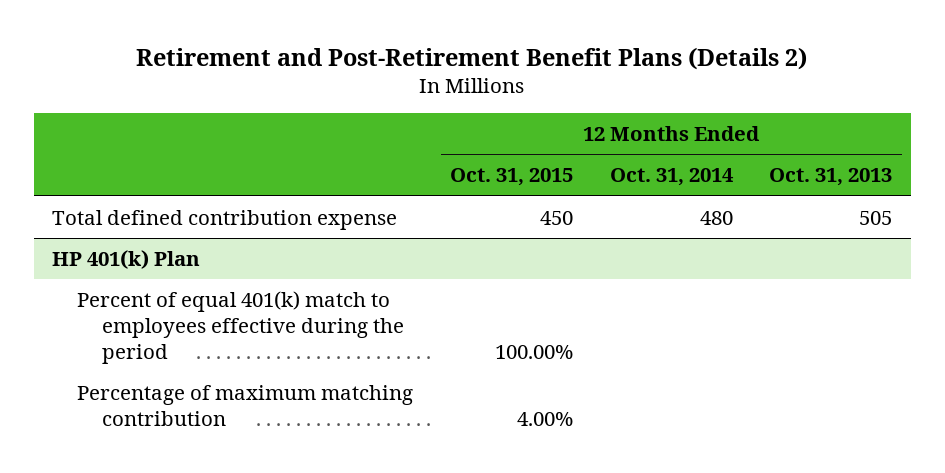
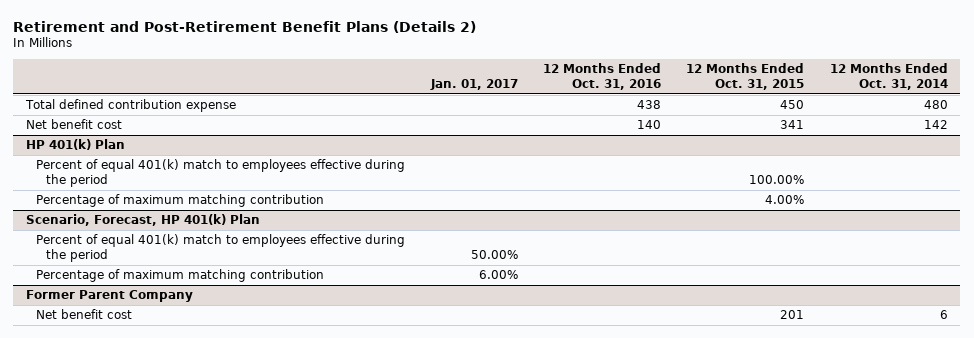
[769,168,893,187] Oct. 31, 2013 -> none
none -> [429,79,518,91] Jan. 01, 2017
none -> [542,63,661,91] 12 Months Ended Oct. 31, 2016
none -> [26,119,123,130] Net benefit cost
none -> [26,214,261,227] Scenario, Forecast, HP 401(k) Plan
none -> [36,234,406,263] Percent of equal 401(k) match to employees effective during the period
none -> [36,269,325,283] Percentage of maximum matching contribution
none -> [26,290,194,303] Former Parent Company
none -> [36,309,133,320] Net benefit cost

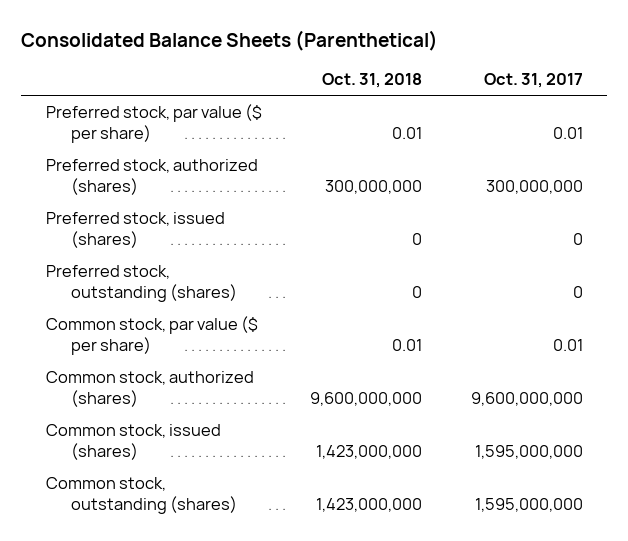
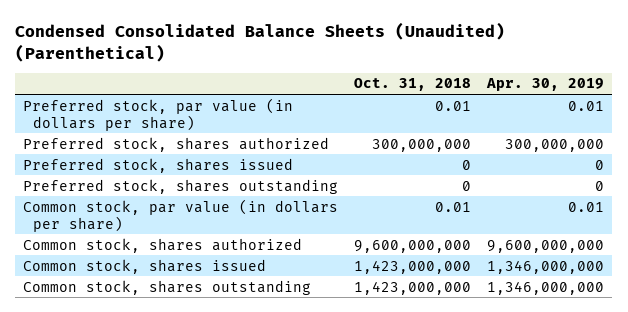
[21,29,439,51] Consolidated Balance Sheets (Parenthetical) -> [15,21,506,62] Condensed Consolidated Balance Sheets (Unaudited) (Parenthetical)
[483,73,583,89] Oct. 31, 2017 -> none
none -> [486,78,605,92] Apr. 30, 2019
[45,104,262,143] Preferred stock, par value ($ per share) -> [23,97,294,131] Preferred stock, par value (in dollars per share)
[45,159,258,195] Preferred stock, authorized (shares) -> [23,136,330,152] Preferred stock, shares authorized
[45,212,225,248] Preferred stock, issued (shares) -> [23,157,294,173] Preferred stock, shares issued
[45,265,238,302] Preferred stock, outstanding (shares) -> [23,178,339,194] Preferred stock, shares outstanding
[45,316,258,355] Common stock, par value ($ per share) -> [23,198,339,232] Common stock, par value (in dollars per share)
[45,371,254,407] Common stock, authorized (shares) -> [23,237,303,253] Common stock, shares authorized
[45,424,221,460] Common stock, issued (shares) -> [23,258,267,274] Common stock, shares issued
[45,477,238,514] Common stock, outstanding (shares) -> [23,279,312,295] Common stock, shares outstanding

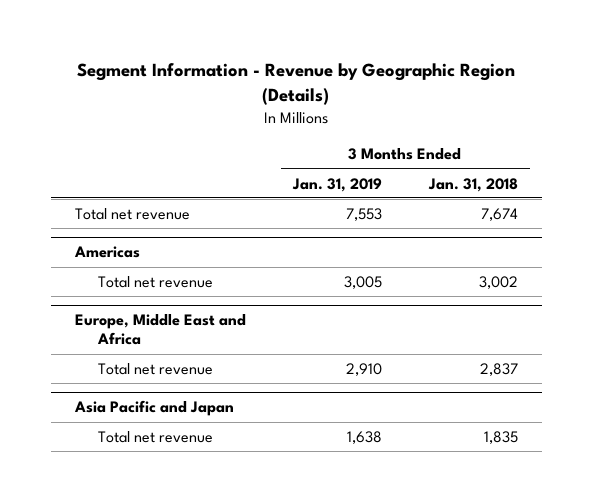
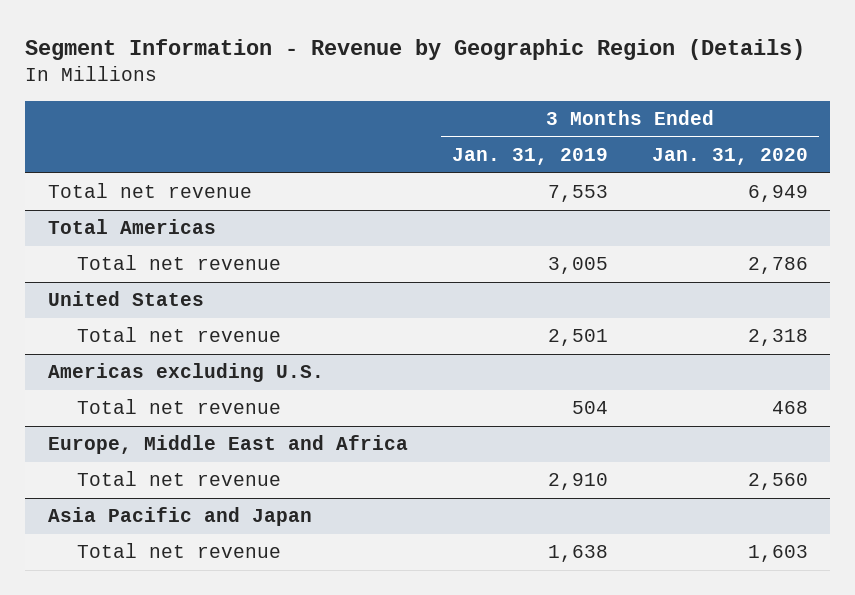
[427,177,518,192] Jan. 31, 2018 -> none
none -> [651,148,808,166] Jan. 31, 2020
[73,246,140,259] Americas -> [47,219,216,235] Total Americas
none -> [47,291,204,307] United States
none -> [76,327,281,343] Total net revenue
none -> [47,363,324,383] Americas excluding U.S.
none -> [76,399,281,415] Total net revenue

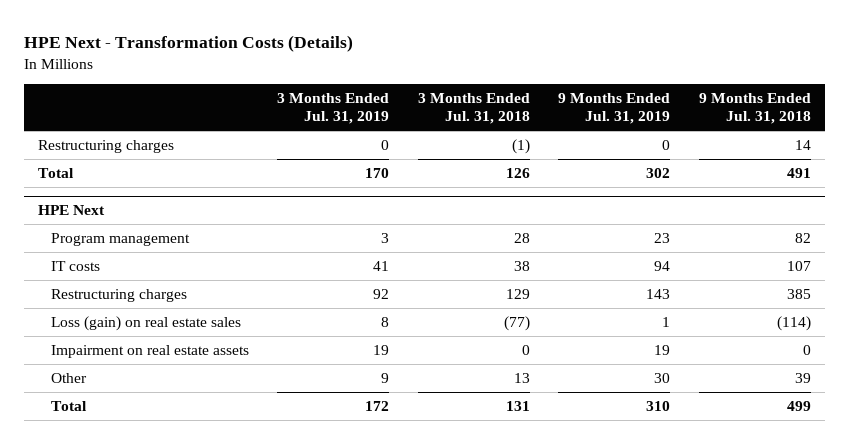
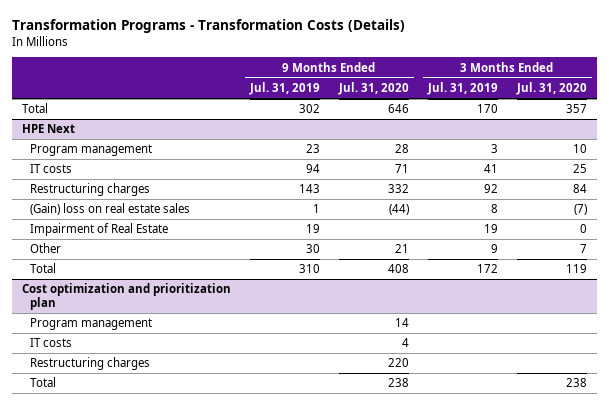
[24,34,354,52] HPE Next - Transformation Costs (Details) -> [12,19,406,34] Transformation Programs - Transformation Costs (Details)
[417,92,530,125] 3 Months Ended Jul. 31, 2018 -> none
[698,92,811,125] 9 Months Ended Jul. 31, 2018 -> none
none -> [337,82,409,96] Jul. 31, 2020
none -> [515,82,587,96] Jul. 31, 2020
[38,140,175,154] Restructuring charges -> none
[50,316,241,332] Loss (gain) on real estate sales -> [30,203,191,216] (Gain) loss on real estate sales
[50,345,249,359] Impairment on real estate assets -> [30,223,169,237] Impairment of Real Estate
none -> [21,283,231,311] Cost optimization and prioritization plan
none -> [30,318,153,331] Program management
none -> [30,338,73,348] IT costs
none -> [30,357,151,371] Restructuring charges
none -> [30,377,57,388] Total

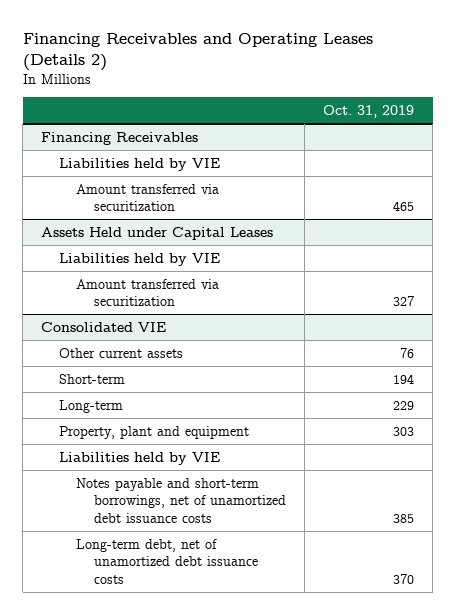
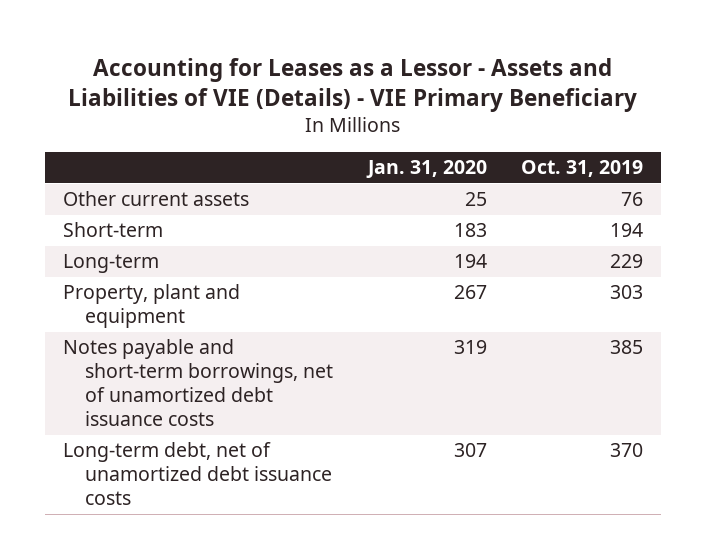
[22,32,373,72] Financing Receivables and Operating Leases (Details 2) -> [68,57,638,113] Accounting for Leases as a Lessor - Assets and Liabilities of VIE (Details) - VIE Primary Beneficiary
none -> [365,160,487,179] Jan. 31, 2020
[41,131,199,145] Financing Receivables -> none
[58,157,220,171] Liabilities held by VIE -> none
[76,183,220,212] Amount transferred via securitization -> none
[41,226,274,240] Assets Held under Capital Leases -> none
[58,252,220,266] Liabilities held by VIE -> none
[76,278,220,307] Amount transferred via securitization -> none
[41,321,167,332] Consolidated VIE -> none
[58,451,220,465] Liabilities held by VIE -> none

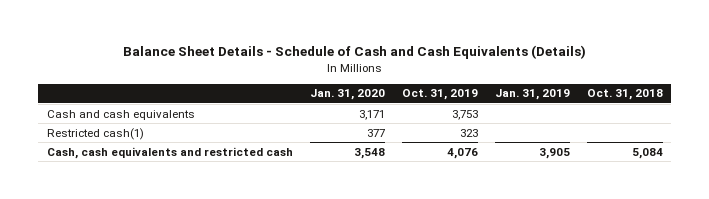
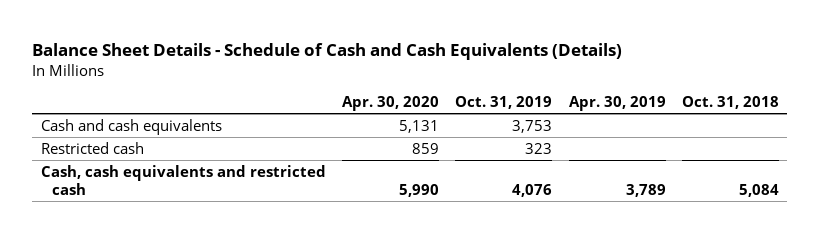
[309,89,385,101] Jan. 31, 2020 -> none
[494,89,570,101] Jan. 31, 2019 -> none
none -> [341,96,439,112] Apr. 30, 2020
none -> [568,96,666,112] Apr. 30, 2019
[46,127,144,140] Restricted cash(1) -> [40,141,144,154] Restricted cash

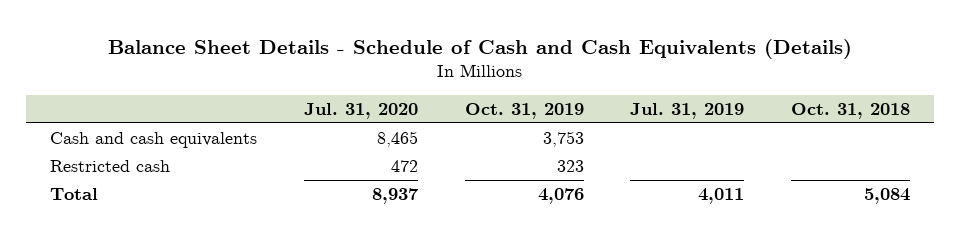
[341,96,439,112] Apr. 30, 2020 -> none
[568,96,666,112] Apr. 30, 2019 -> none
none -> [303,102,418,119] Jul. 31, 2020
none -> [630,102,745,119] Jul. 31, 2019
[40,164,326,195] Cash, cash equivalents and restricted cash -> [49,188,98,201] Total

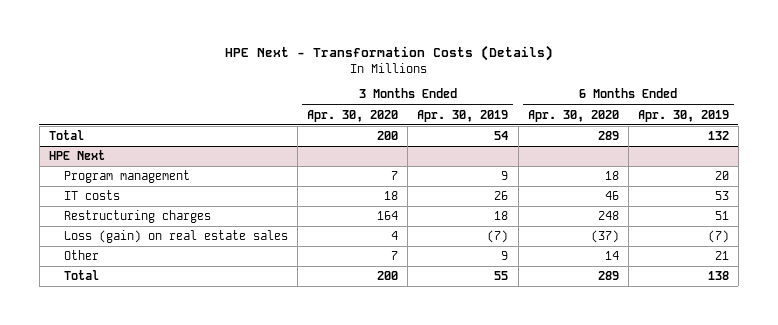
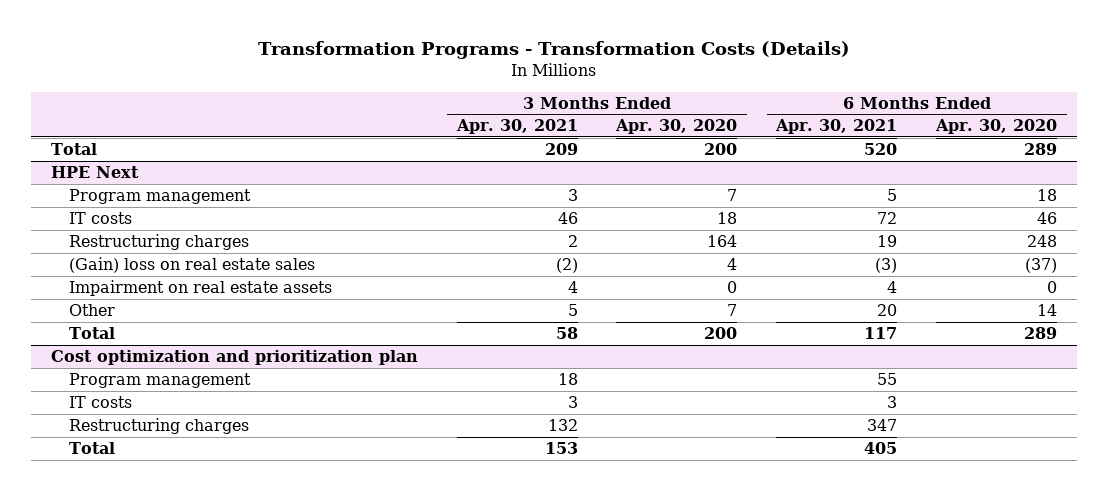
[224,45,553,62] HPE Next - Transformation Costs (Details) -> [257,41,850,60] Transformation Programs - Transformation Costs (Details)
[417,109,509,122] Apr. 30, 2019 -> none
[637,109,729,122] Apr. 30, 2019 -> none
none -> [455,119,578,135] Apr. 30, 2021
none -> [775,119,898,135] Apr. 30, 2021
[63,230,288,244] Loss (gain) on real estate sales -> [68,256,315,273] (Gain) loss on real estate sales
none -> [68,279,332,296] Impairment on real estate assets
none -> [50,349,418,365] Cost optimization and prioritization plan
none -> [68,372,251,388] Program management
none -> [68,395,132,408] IT costs
none -> [68,417,249,434] Restructuring charges
none -> [68,441,115,454] Total

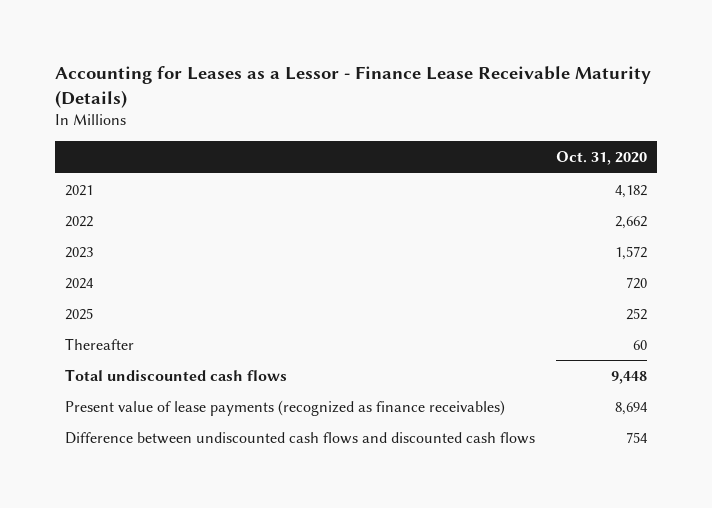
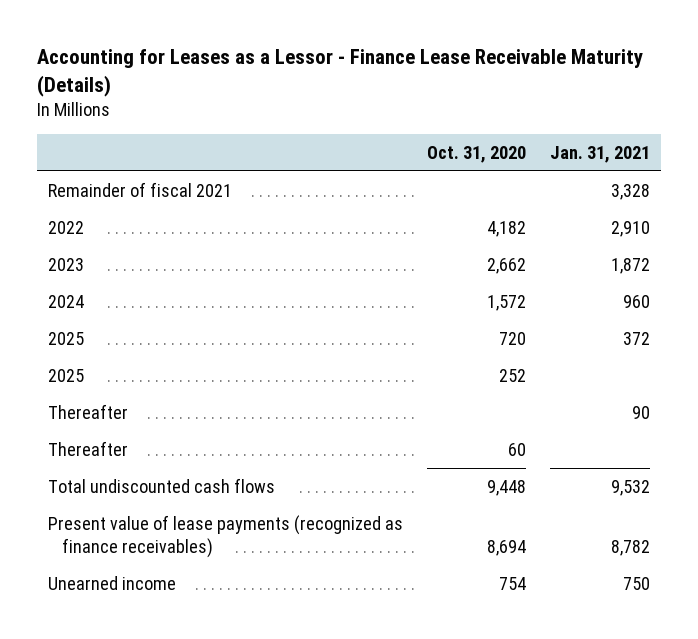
none -> [549,145,650,163] Jan. 31, 2021
none -> [48,181,233,197] Remainder of fiscal 2021
[64,184,93,196] 2021 -> [48,220,85,234] 2022
[64,215,93,227] 2022 -> [48,257,85,271] 2023
[64,246,93,258] 2023 -> [48,294,85,308] 2024
[64,277,94,289] 2024 -> [48,331,85,345] 2025
none -> [48,403,129,419] Thereafter
[64,431,535,444] Difference between undiscounted cash flows and discounted cash flows -> [48,575,177,590] Unearned income

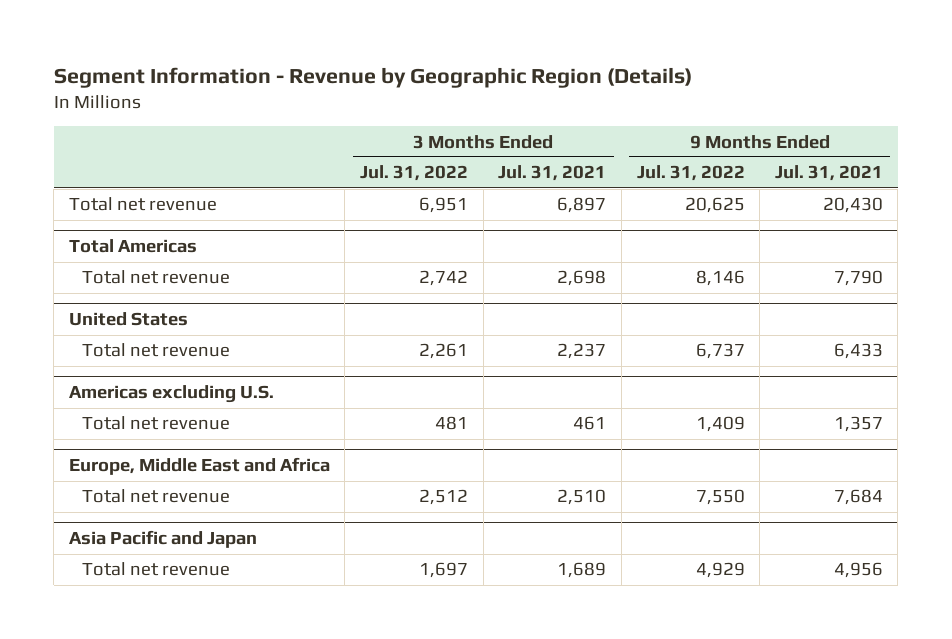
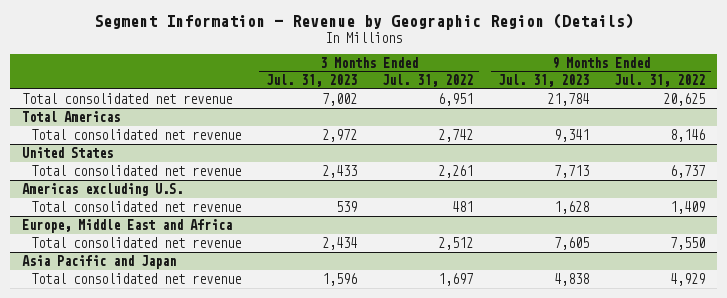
[498,165,607,182] Jul. 31, 2021 -> none
[774,165,883,182] Jul. 31, 2021 -> none
none -> [265,74,357,88] Jul. 31, 2023
none -> [497,74,589,88] Jul. 31, 2023
[68,197,217,212] Total net revenue -> [22,92,233,104] Total consolidated net revenue
[81,270,230,285] Total net revenue -> [30,128,241,140] Total consolidated net revenue
[81,343,230,358] Total net revenue -> [30,164,241,176] Total consolidated net revenue
[81,416,230,431] Total net revenue -> [30,200,241,212] Total consolidated net revenue
[81,489,230,504] Total net revenue -> [30,236,241,248] Total consolidated net revenue
[81,562,230,577] Total net revenue -> [30,272,241,284] Total consolidated net revenue

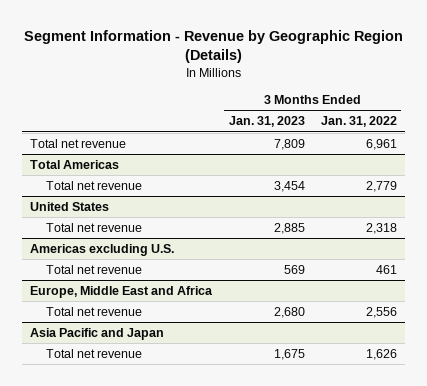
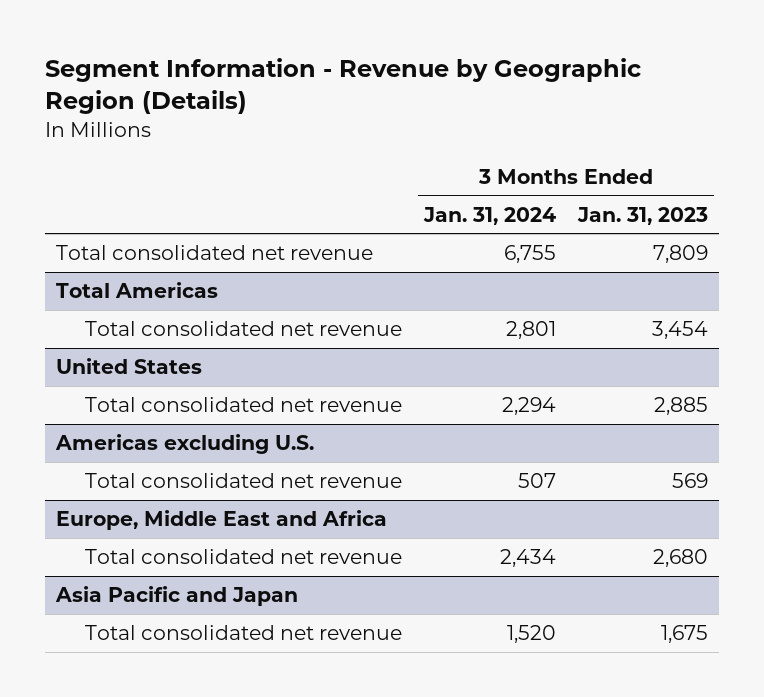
[321,116,398,128] Jan. 31, 2022 -> none
none -> [422,206,556,225] Jan. 31, 2024
[29,138,126,148] Total net revenue -> [56,245,374,261] Total consolidated net revenue
[46,180,143,190] Total net revenue -> [84,321,402,337] Total consolidated net revenue
[46,222,143,232] Total net revenue -> [84,397,402,413] Total consolidated net revenue
[46,264,143,274] Total net revenue -> [84,473,402,489] Total consolidated net revenue
[46,306,143,316] Total net revenue -> [84,549,402,565] Total consolidated net revenue
[46,348,143,358] Total net revenue -> [84,625,402,641] Total consolidated net revenue

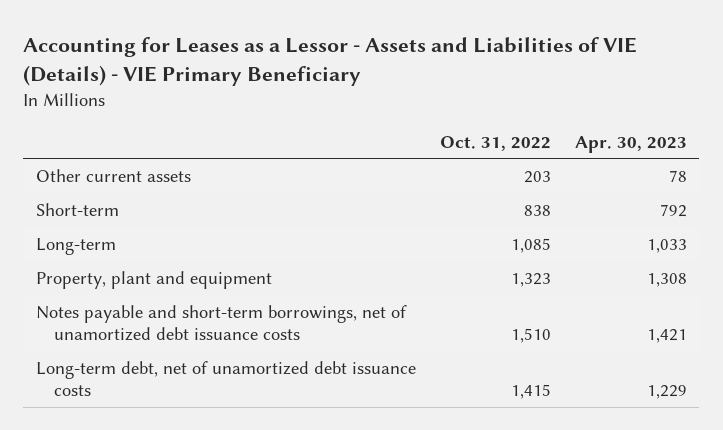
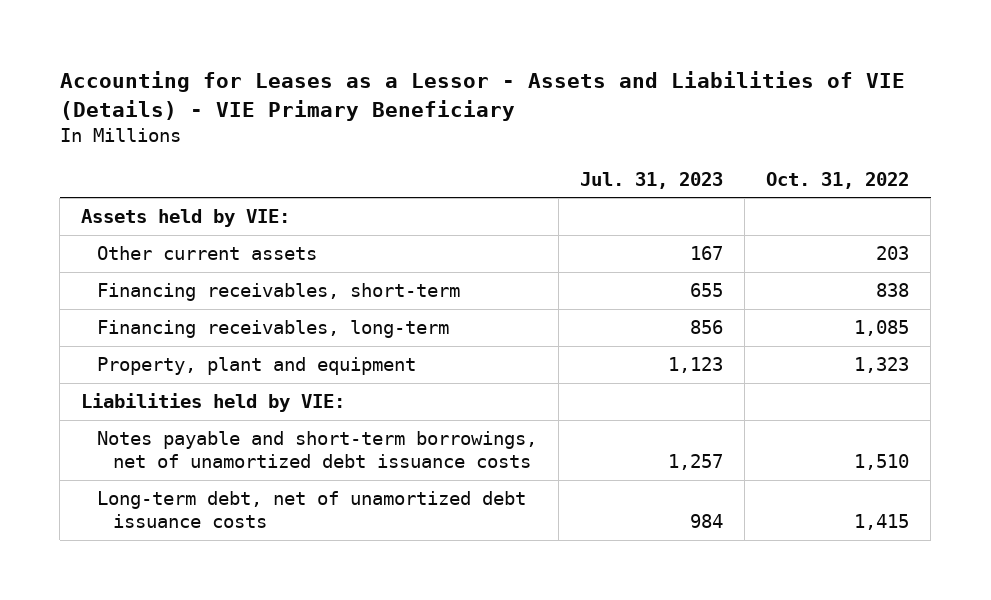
[575,135,688,153] Apr. 30, 2023 -> none
none -> [580,171,724,189] Jul. 31, 2023
none -> [81,209,291,228] Assets held by VIE:
[35,202,119,216] Short-term -> [97,283,461,302] Financing receivables, short-term
[35,237,116,255] Long-term -> [97,320,450,339] Financing receivables, long-term
none -> [81,393,346,413] Liabilities held by VIE:

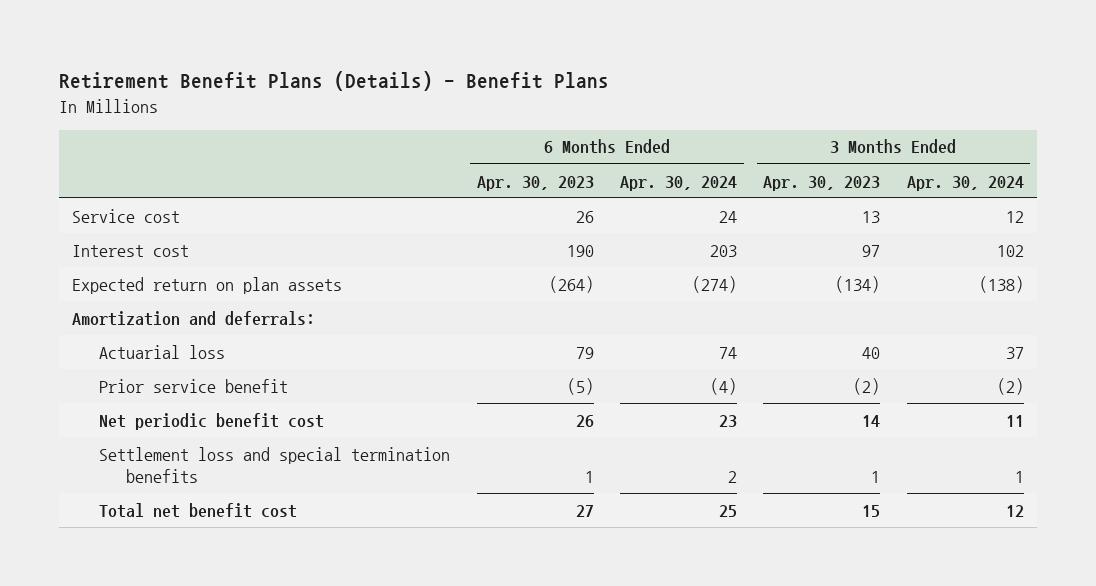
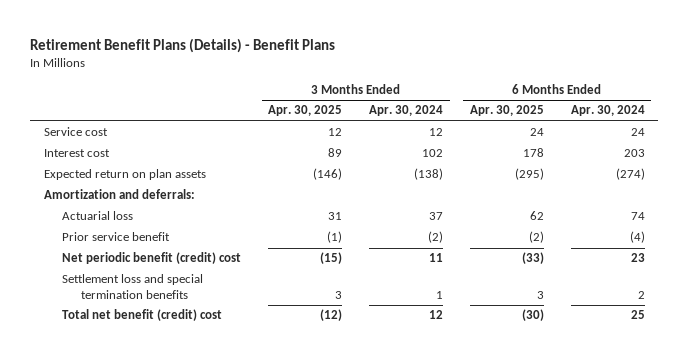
[476,175,594,191] Apr. 30, 2023 -> none
[763,175,881,191] Apr. 30, 2023 -> none
none -> [268,105,343,117] Apr. 30, 2025
none -> [469,105,544,117] Apr. 30, 2025
[99,412,325,430] Net periodic benefit cost -> [62,252,242,265] Net periodic benefit (credit) cost
[99,502,298,518] Total net benefit cost -> [62,309,223,322] Total net benefit (credit) cost

